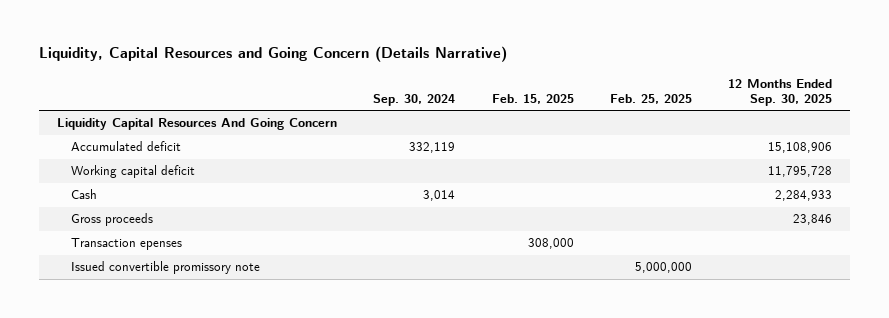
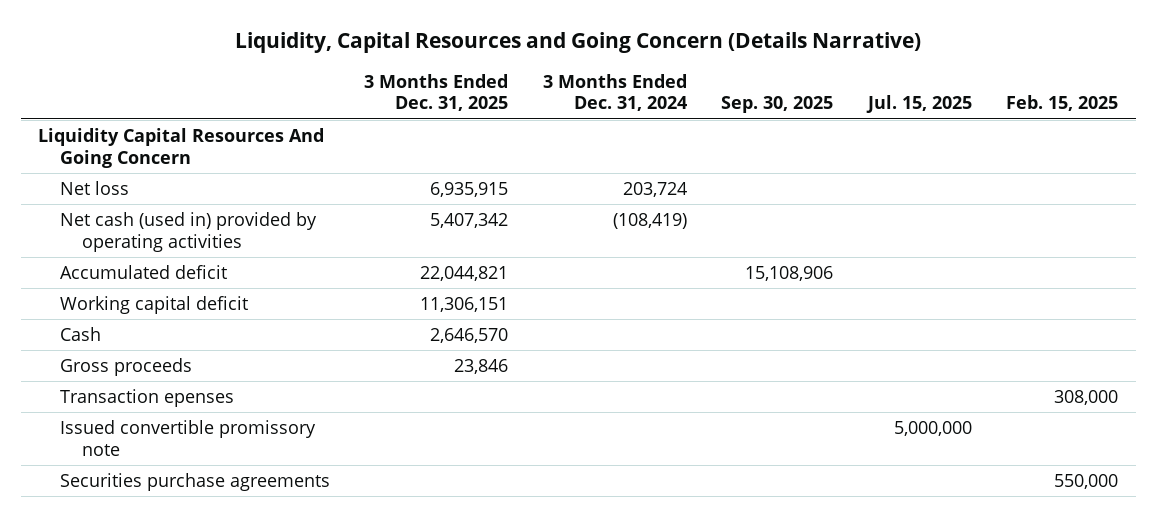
[373,93,456,106] Sep. 30, 2024 -> none
[609,93,692,104] Feb. 25, 2025 -> none
[728,78,833,106] 12 Months Ended Sep. 30, 2025 -> none
none -> [364,73,509,112] 3 Months Ended Dec. 31, 2025
none -> [542,73,687,112] 3 Months Ended Dec. 31, 2024
none -> [721,96,834,114] Sep. 30, 2025
none -> [865,95,972,114] Jul. 15, 2025
none -> [59,180,129,195] Net loss
none -> [59,211,317,252] Net cash (used in) provided by operating activities
none -> [59,472,330,491] Securities purchase agreements

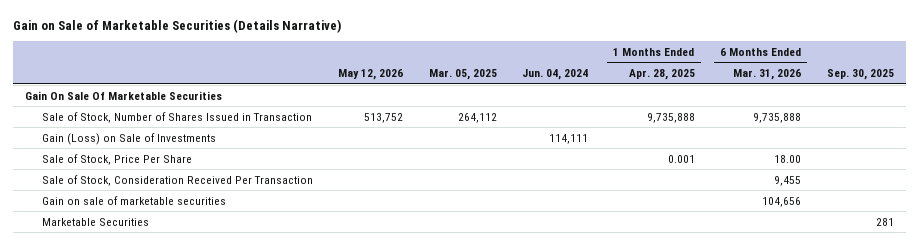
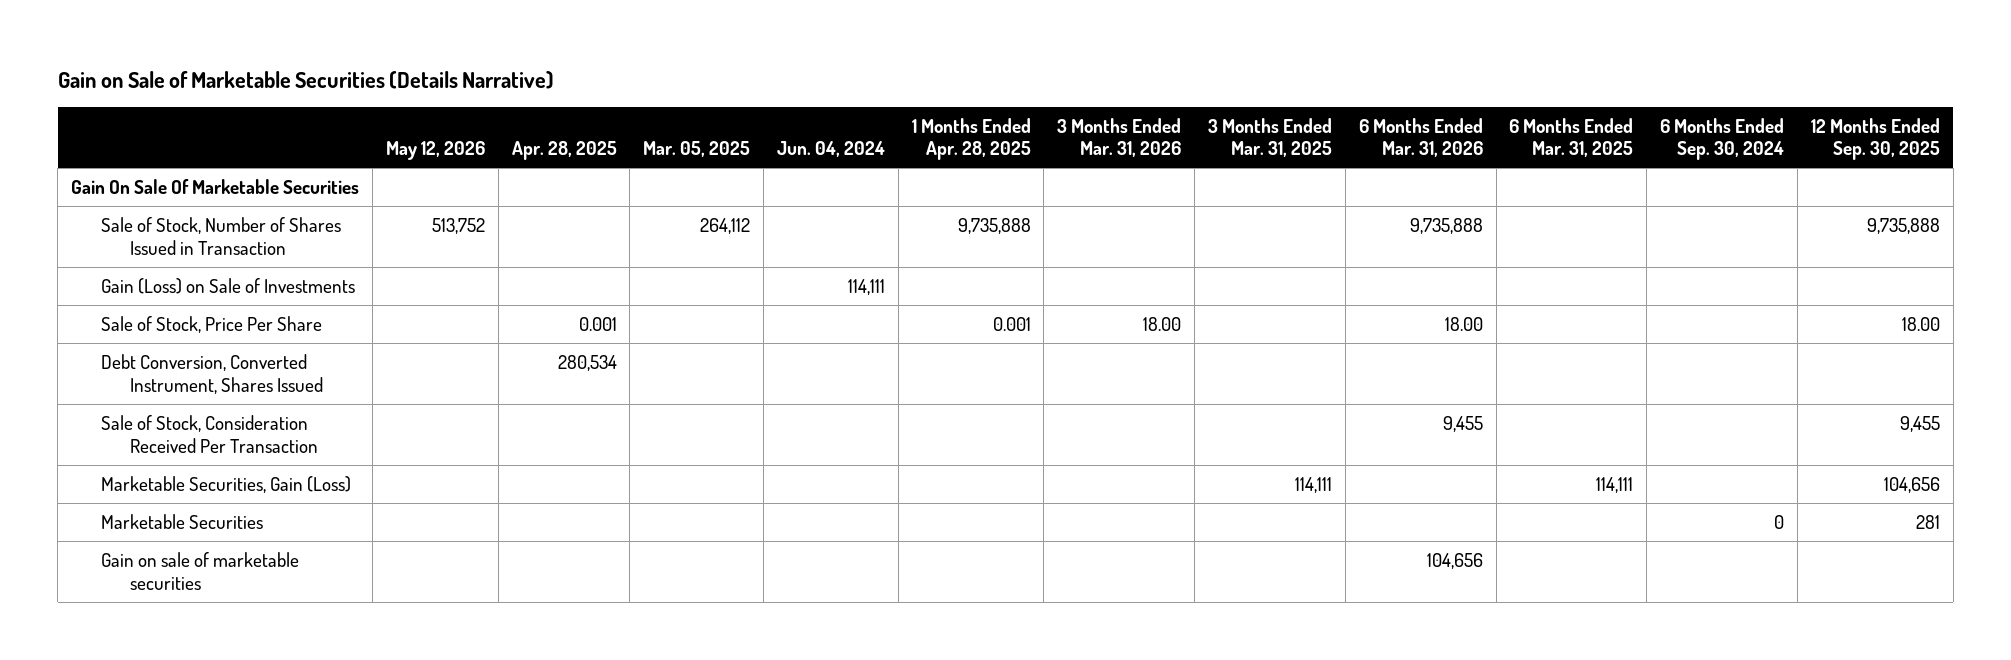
[826,69,894,81] Sep. 30, 2025 -> none
none -> [511,141,617,161] Apr. 28, 2025
none -> [1057,117,1182,158] 3 Months Ended Mar. 31, 2026
none -> [1207,117,1332,158] 3 Months Ended Mar. 31, 2025
none -> [1509,117,1634,158] 6 Months Ended Mar. 31, 2025
none -> [1660,117,1785,161] 6 Months Ended Sep. 30, 2024
none -> [1810,117,1940,161] 12 Months Ended Sep. 30, 2025
none -> [100,353,324,394] Debt Conversion, Converted Instrument, Shares Issued
none -> [100,475,351,493] Marketable Securities, Gain (Loss)
[41,195,226,205] Gain on sale of marketable securities -> [100,551,299,590] Gain on sale of marketable securities

